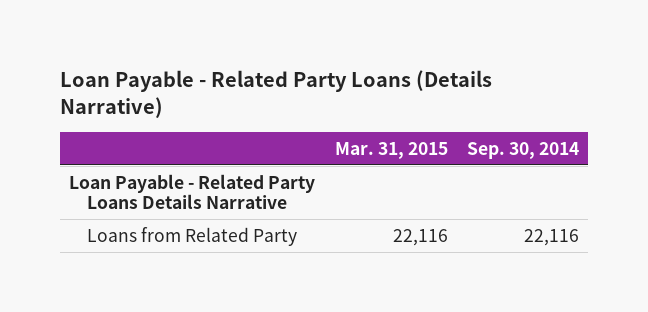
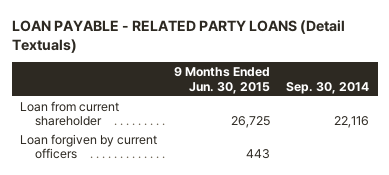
[59,70,492,119] Loan Payable - Related Party Loans (Details Narrative) -> [11,19,345,54] LOAN PAYABLE - RELATED PARTY LOANS (Detail Textuals)
[334,141,448,159] Mar. 31, 2015 -> none
none -> [173,67,270,94] 9 Months Ended Jun. 30, 2015
[69,173,316,210] Loan Payable - Related Party Loans Details Narrative -> none
[86,226,297,246] Loans from Related Party -> [19,100,119,127] Loan from current shareholder
none -> [19,133,157,160] Loan forgiven by current officers

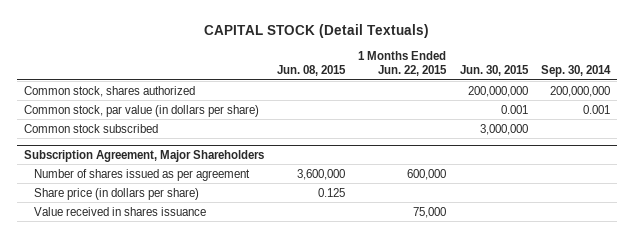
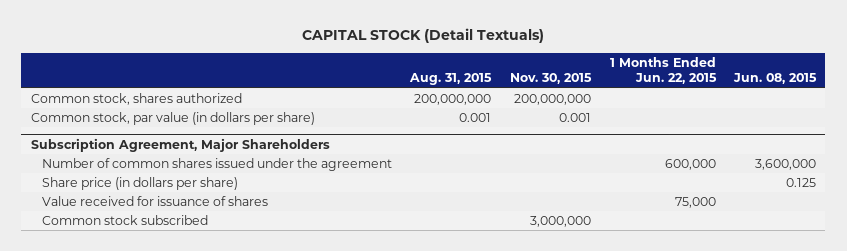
[459,65,529,77] Jun. 30, 2015 -> none
[540,65,611,78] Sep. 30, 2014 -> none
none -> [409,73,493,86] Aug. 31, 2015
none -> [509,73,592,85] Nov. 30, 2015
[23,123,158,133] Common stock subscribed -> none
[33,168,250,181] Number of shares issued as per agreement -> [41,157,392,171] Number of common shares issued under the agreement
[33,206,206,216] Value received in shares issuance -> [41,195,268,206] Value received for issuance of shares
none -> [41,214,208,225] Common stock subscribed

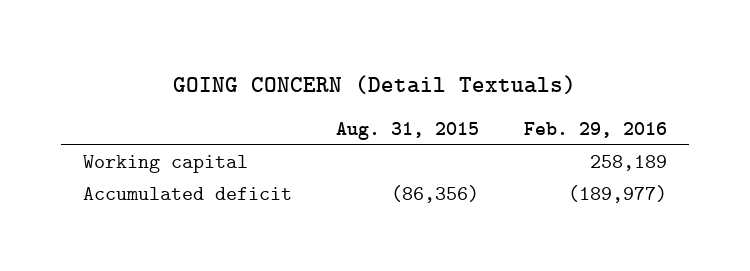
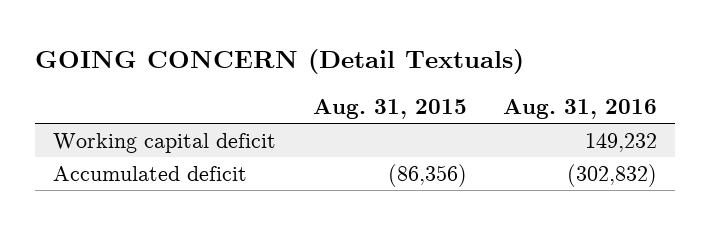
[523,121,667,138] Feb. 29, 2016 -> none
none -> [502,99,657,120] Aug. 31, 2016
[82,155,248,174] Working capital -> [53,133,277,154] Working capital deficit

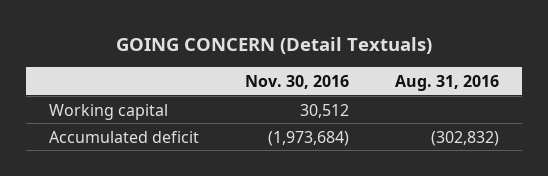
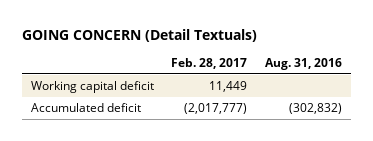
[245,74,350,89] Nov. 30, 2016 -> none
none -> [171,58,248,70] Feb. 28, 2017
[49,103,169,120] Working capital -> [30,81,154,94] Working capital deficit

